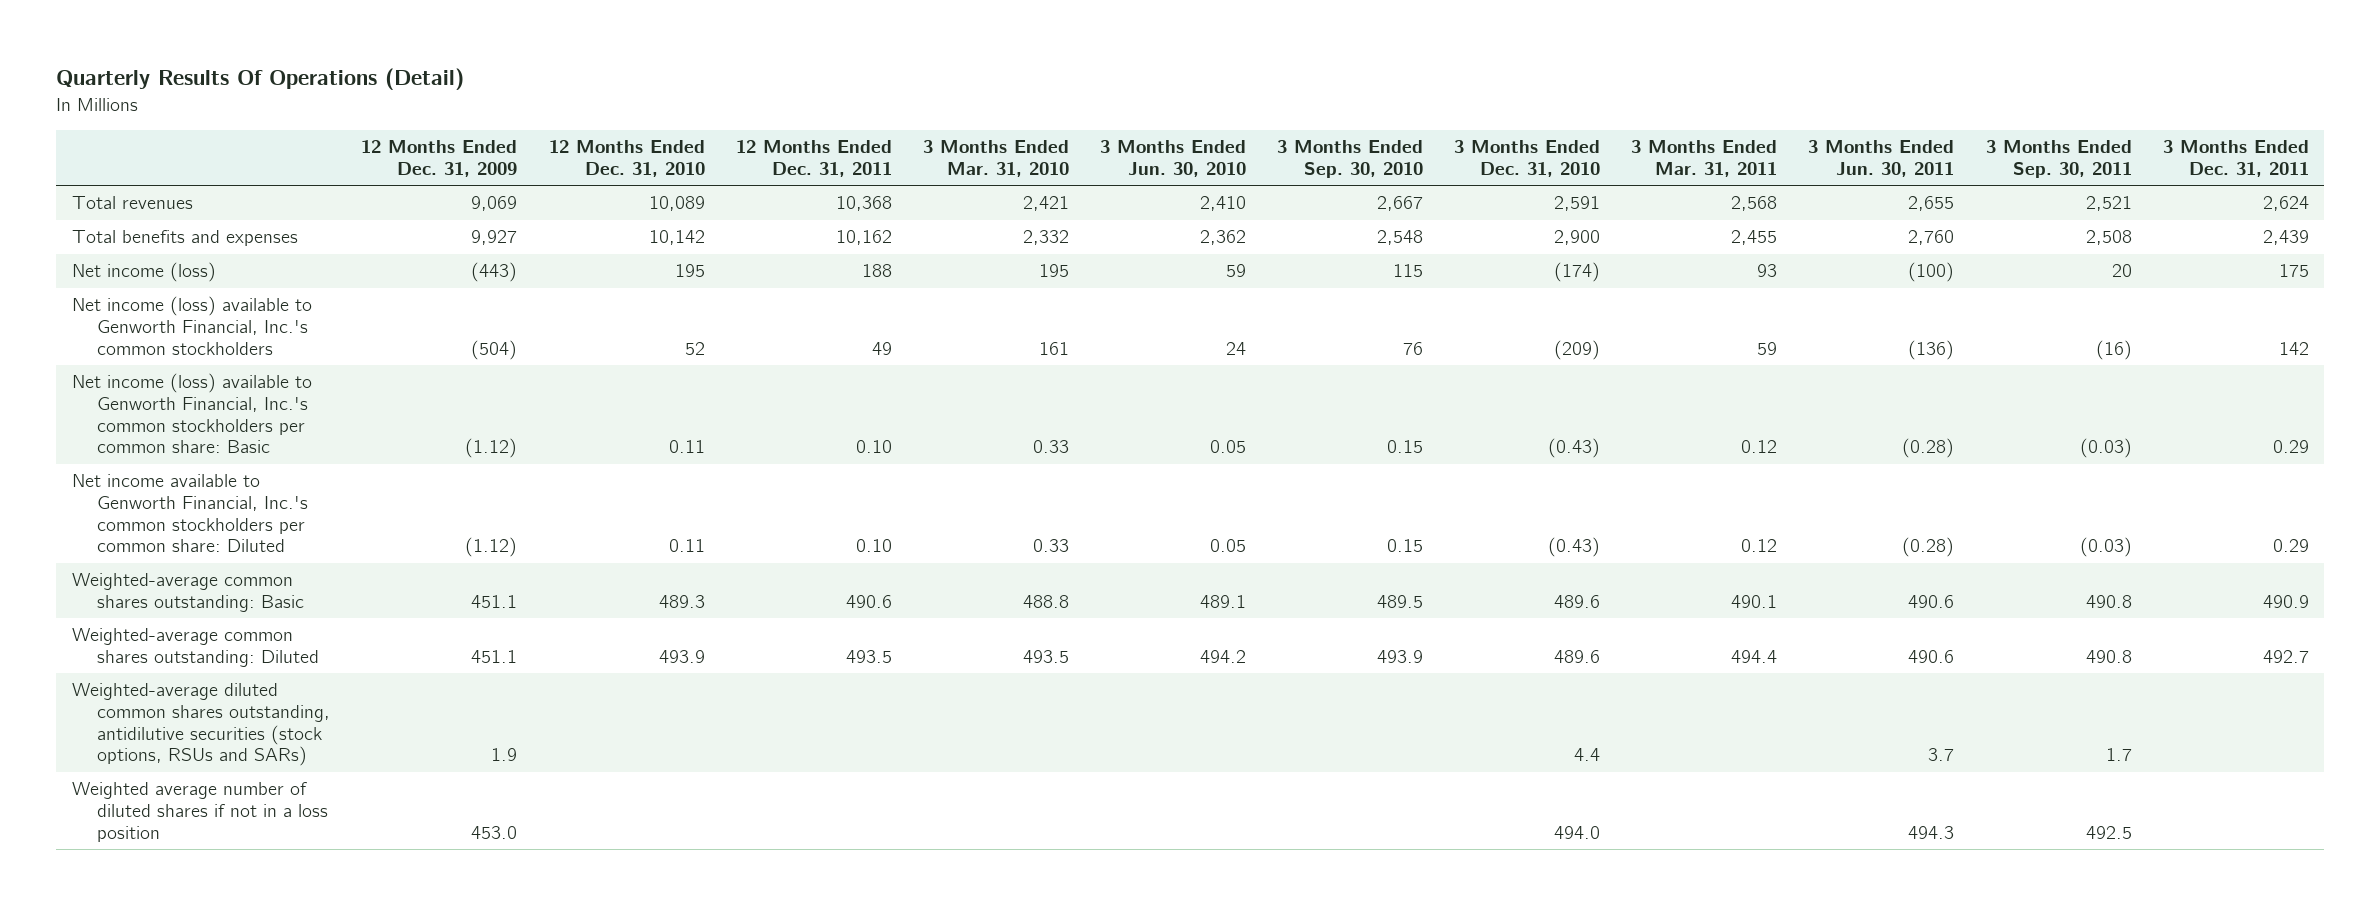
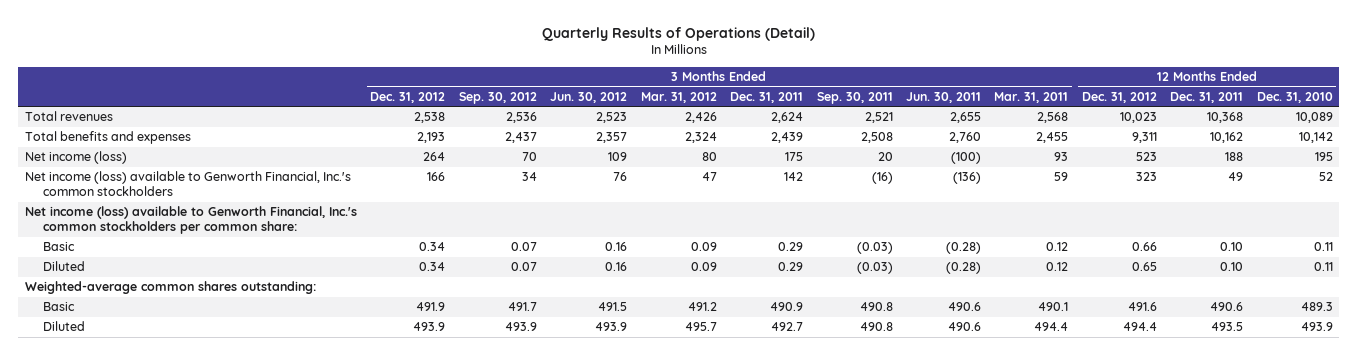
[56,68,465,91] Quarterly Results Of Operations (Detail) -> [541,26,815,41] Quarterly Results of Operations (Detail)
[361,140,518,177] 12 Months Ended Dec. 31, 2009 -> none
[922,140,1069,177] 3 Months Ended Mar. 31, 2010 -> none
[1099,140,1246,177] 3 Months Ended Jun. 30, 2010 -> none
[1277,140,1424,178] 3 Months Ended Sep. 30, 2010 -> none
[1454,140,1601,177] 3 Months Ended Dec. 31, 2010 -> none
none -> [370,91,446,103] Dec. 31, 2012
none -> [458,91,537,104] Sep. 30, 2012
none -> [550,91,628,103] Jun. 30, 2012
none -> [640,91,717,103] Mar. 31, 2012
none -> [1081,91,1157,103] Dec. 31, 2012
[71,683,331,767] Weighted-average diluted common shares outstanding, antidilutive securities (stock options, RSUs and SARs) -> none
[71,782,329,842] Weighted average number of diluted shares if not in a loss position -> none
none -> [25,206,358,235] Net income (loss) available to Genworth Financial, Inc.'s common stockholders per common share:
[71,373,312,454] Net income (loss) available to Genworth Financial, Inc.'s common stockholders per common share: Basic -> [42,242,75,252] Basic
[71,474,309,553] Net income available to Genworth Financial, Inc.'s common stockholders per common share: Diluted -> [42,261,85,272] Diluted
none -> [25,281,317,295] Weighted-average common shares outstanding:
[71,573,305,613] Weighted-average common shares outstanding: Basic -> [42,302,75,312] Basic
[71,628,320,668] Weighted-average common shares outstanding: Diluted -> [42,321,85,332] Diluted

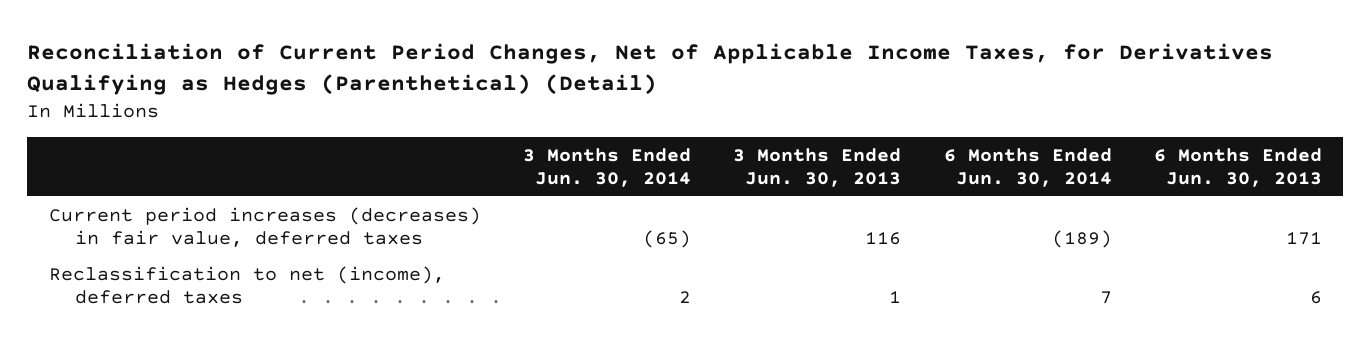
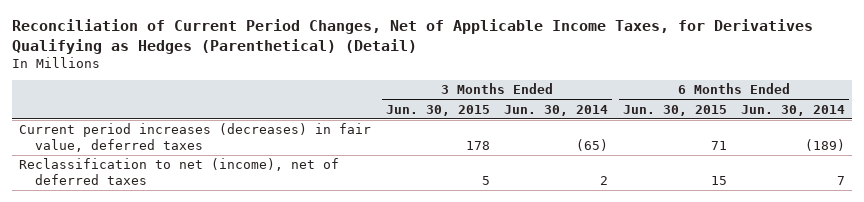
[733,147,902,187] 3 Months Ended Jun. 30, 2013 -> none
[1153,147,1322,187] 6 Months Ended Jun. 30, 2013 -> none
none -> [385,104,490,116] Jun. 30, 2015
none -> [622,104,727,116] Jun. 30, 2015
[48,265,445,304] Reclassification to net (income), deferred taxes -> [19,158,340,185] Reclassification to net (income), net of deferred taxes

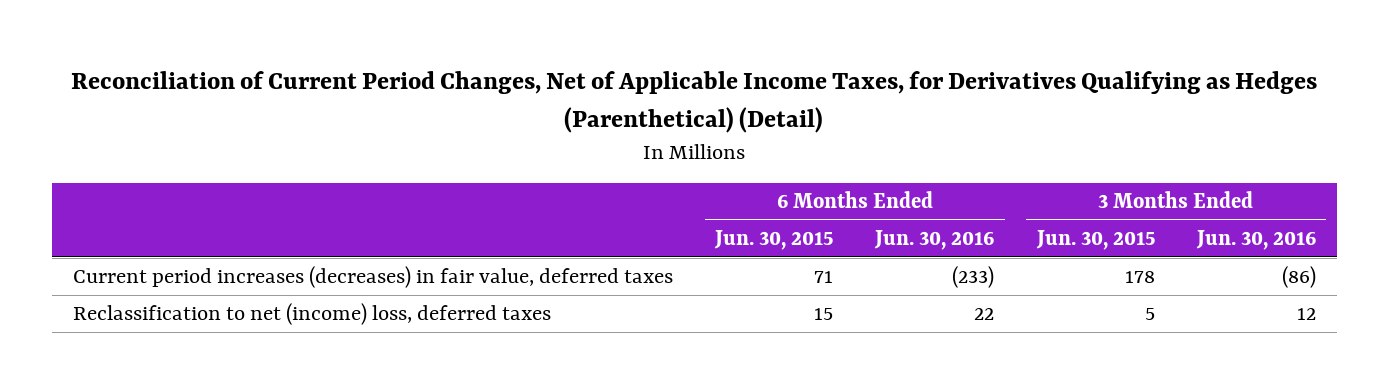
[504,104,609,116] Jun. 30, 2014 -> none
[741,104,846,116] Jun. 30, 2014 -> none
none -> [874,229,995,250] Jun. 30, 2016
none -> [1195,229,1316,250] Jun. 30, 2016
[19,158,340,185] Reclassification to net (income), net of deferred taxes -> [73,303,552,326] Reclassification to net (income) loss, deferred taxes

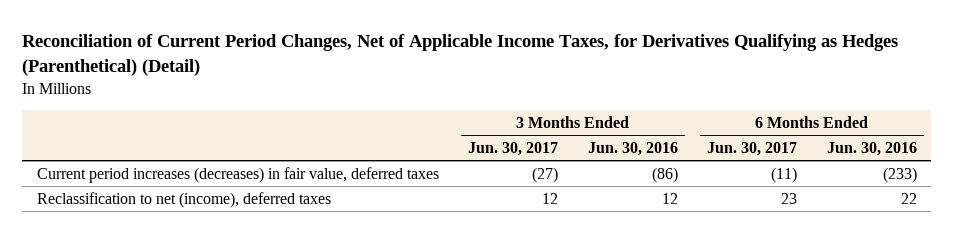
[714,229,834,250] Jun. 30, 2015 -> none
[1035,229,1155,250] Jun. 30, 2015 -> none
none -> [468,141,559,156] Jun. 30, 2017
none -> [707,141,798,156] Jun. 30, 2017
[73,303,552,326] Reclassification to net (income) loss, deferred taxes -> [36,191,331,208] Reclassification to net (income), deferred taxes

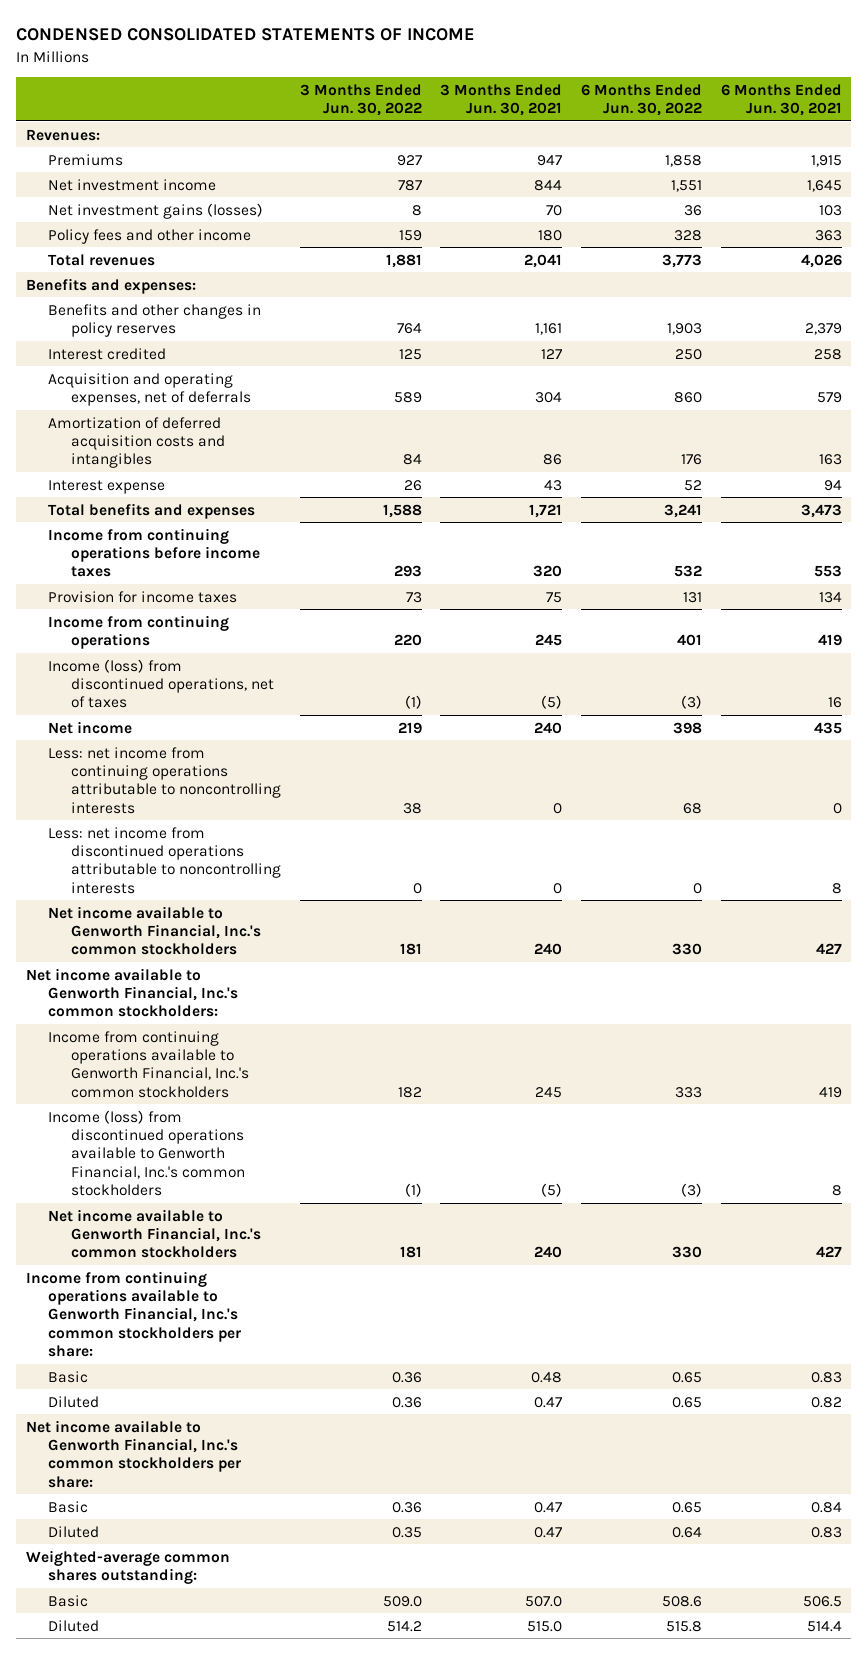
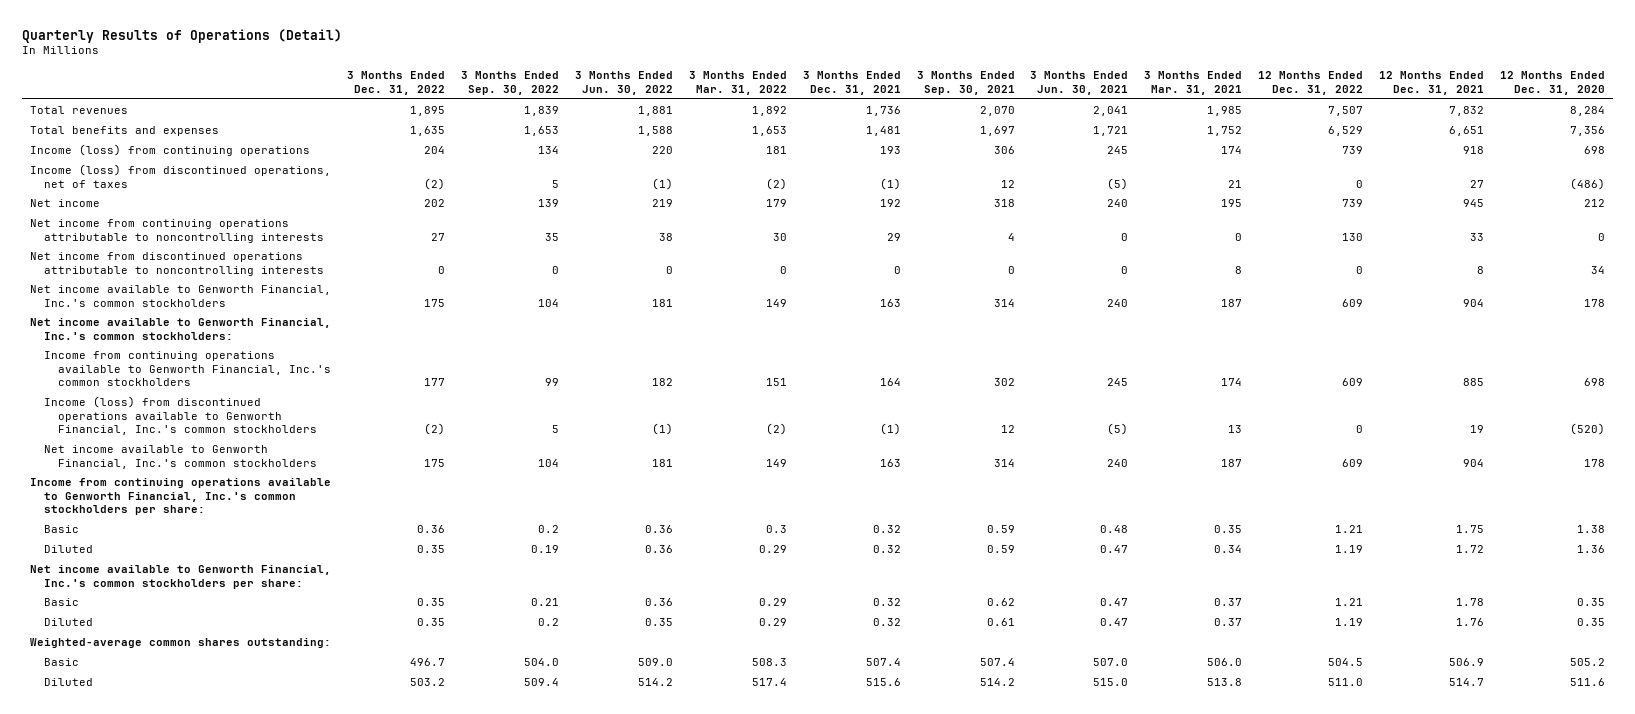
[16,28,476,42] CONDENSED CONSOLIDATED STATEMENTS OF INCOME -> [22,28,343,43] Quarterly Results of Operations (Detail)
[581,83,703,117] 6 Months Ended Jun. 30, 2022 -> none
[721,83,843,117] 6 Months Ended Jun. 30, 2021 -> none
none -> [347,71,446,96] 3 Months Ended Dec. 31, 2022
none -> [461,71,560,96] 3 Months Ended Sep. 30, 2022
none -> [688,71,787,96] 3 Months Ended Mar. 31, 2022
none -> [802,71,901,96] 3 Months Ended Dec. 31, 2021
none -> [916,71,1015,96] 3 Months Ended Sep. 30, 2021
none -> [1144,71,1243,96] 3 Months Ended Mar. 31, 2021
none -> [1258,71,1364,96] 12 Months Ended Dec. 31, 2022
none -> [1379,71,1485,96] 12 Months Ended Dec. 31, 2021
none -> [1499,71,1605,96] 12 Months Ended Dec. 31, 2020
[25,128,100,141] Revenues: -> none
[48,153,124,166] Premiums -> none
[48,178,217,191] Net investment income -> none
[48,202,264,219] Net investment gains (losses) -> none
[48,228,252,244] Policy fees and other income -> none
[25,277,196,294] Benefits and expenses: -> none
[48,303,262,337] Benefits and other changes in policy reserves -> none
[48,347,167,360] Interest credited -> none
[48,372,251,406] Acquisition and operating expenses, net of deferrals -> none
[48,416,225,469] Amortization of deferred acquisition costs and intangibles -> none
[48,479,166,494] Interest expense -> none
[48,527,260,578] Income from continuing operations before income taxes -> none
[48,590,238,603] Provision for income taxes -> none
[48,614,230,649] Income from continuing operations -> [30,143,311,156] Income (loss) from continuing operations
[48,746,281,814] Less: net income from continuing operations attributable to noncontrolling interests -> [30,218,325,243] Net income from continuing operations attributable to noncontrolling interests
[48,826,281,894] Less: net income from discontinued operations attributable to noncontrolling interests -> [30,251,325,276] Net income from discontinued operations attributable to noncontrolling interests

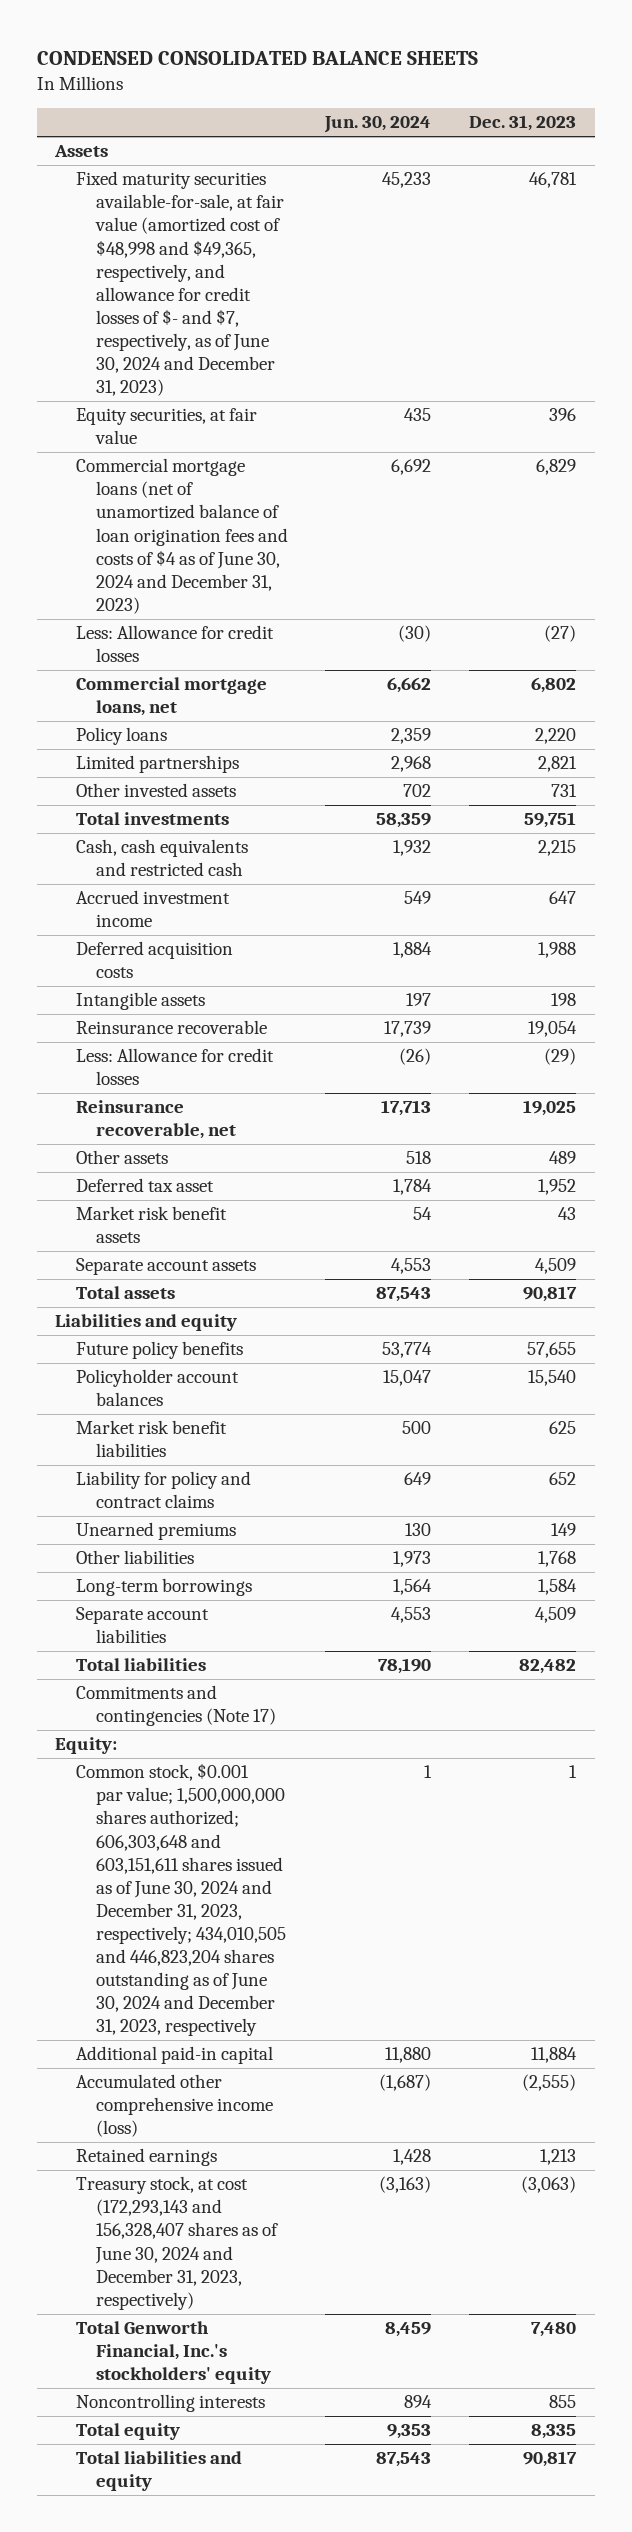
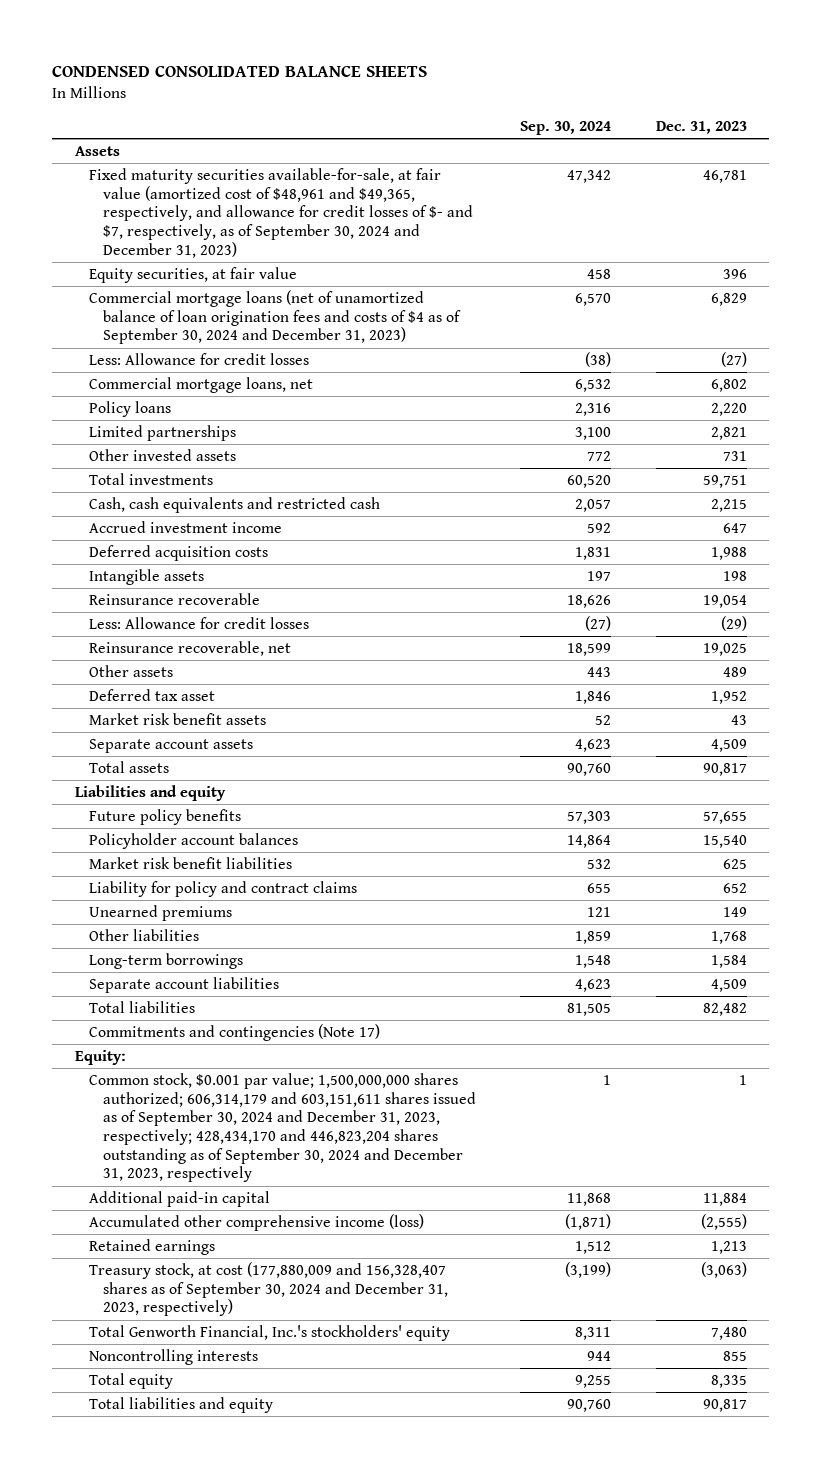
[324,116,432,134] Jun. 30, 2024 -> none
none -> [520,120,612,135] Sep. 30, 2024
[75,171,284,396] Fixed maturity securities available-for-sale, at fair value (amortized cost of $48,998 and $49,365, respectively, and allowance for credit losses of $- and $7, respectively, as of June 30, 2024 and December 31, 2023) -> [88,168,473,258] Fixed maturity securities available-for-sale, at fair value (amortized cost of $48,961 and $49,365, respectively, and allowance for credit losses of $- and $7, respectively, as of September 30, 2024 and December 31, 2023)
[75,458,288,614] Commercial mortgage loans (net of unamortized balance of loan origination fees and costs of $4 as of June 30, 2024 and December 31, 2023) -> [88,290,461,345] Commercial mortgage loans (net of unamortized balance of loan origination fees and costs of $4 as of September 30, 2024 and December 31, 2023)
[75,1763,286,2036] Common stock, $0.001 par value; 1,500,000,000 shares authorized; 606,303,648 and 603,151,611 shares issued as of June 30, 2024 and December 31, 2023, respectively; 434,010,505 and 446,823,204 shares outstanding as of June 30, 2024 and December 31, 2023, respectively -> [88,1073,476,1183] Common stock, $0.001 par value; 1,500,000,000 shares authorized; 606,314,179 and 603,151,611 shares issued as of September 30, 2024 and December 31, 2023, respectively; 428,434,170 and 446,823,204 shares outstanding as of September 30, 2024 and December 31, 2023, respectively
[75,2176,278,2310] Treasury stock, at cost (172,293,143 and 156,328,407 shares as of June 30, 2024 and December 31, 2023, respectively) -> [88,1262,448,1317] Treasury stock, at cost (177,880,009 and 156,328,407 shares as of September 30, 2024 and December 31, 2023, respectively)

